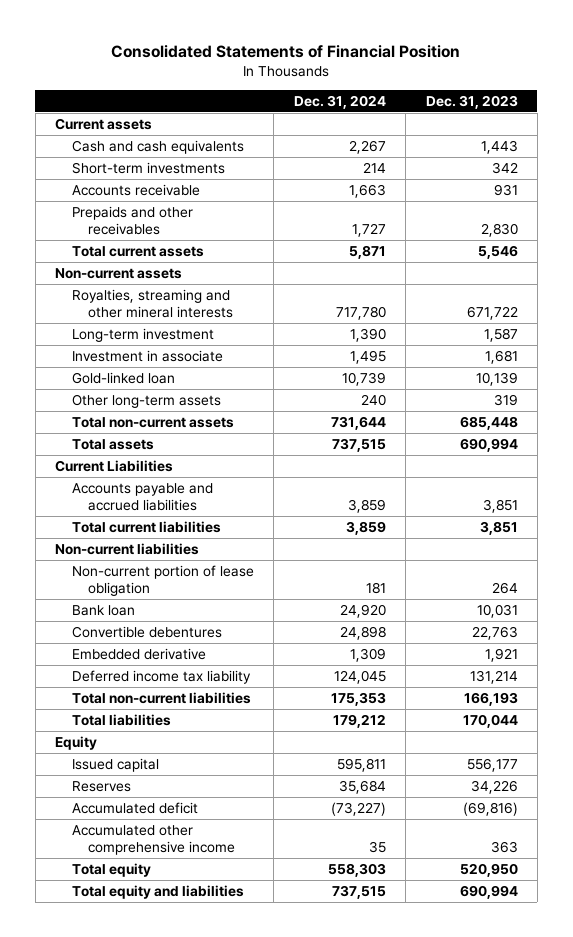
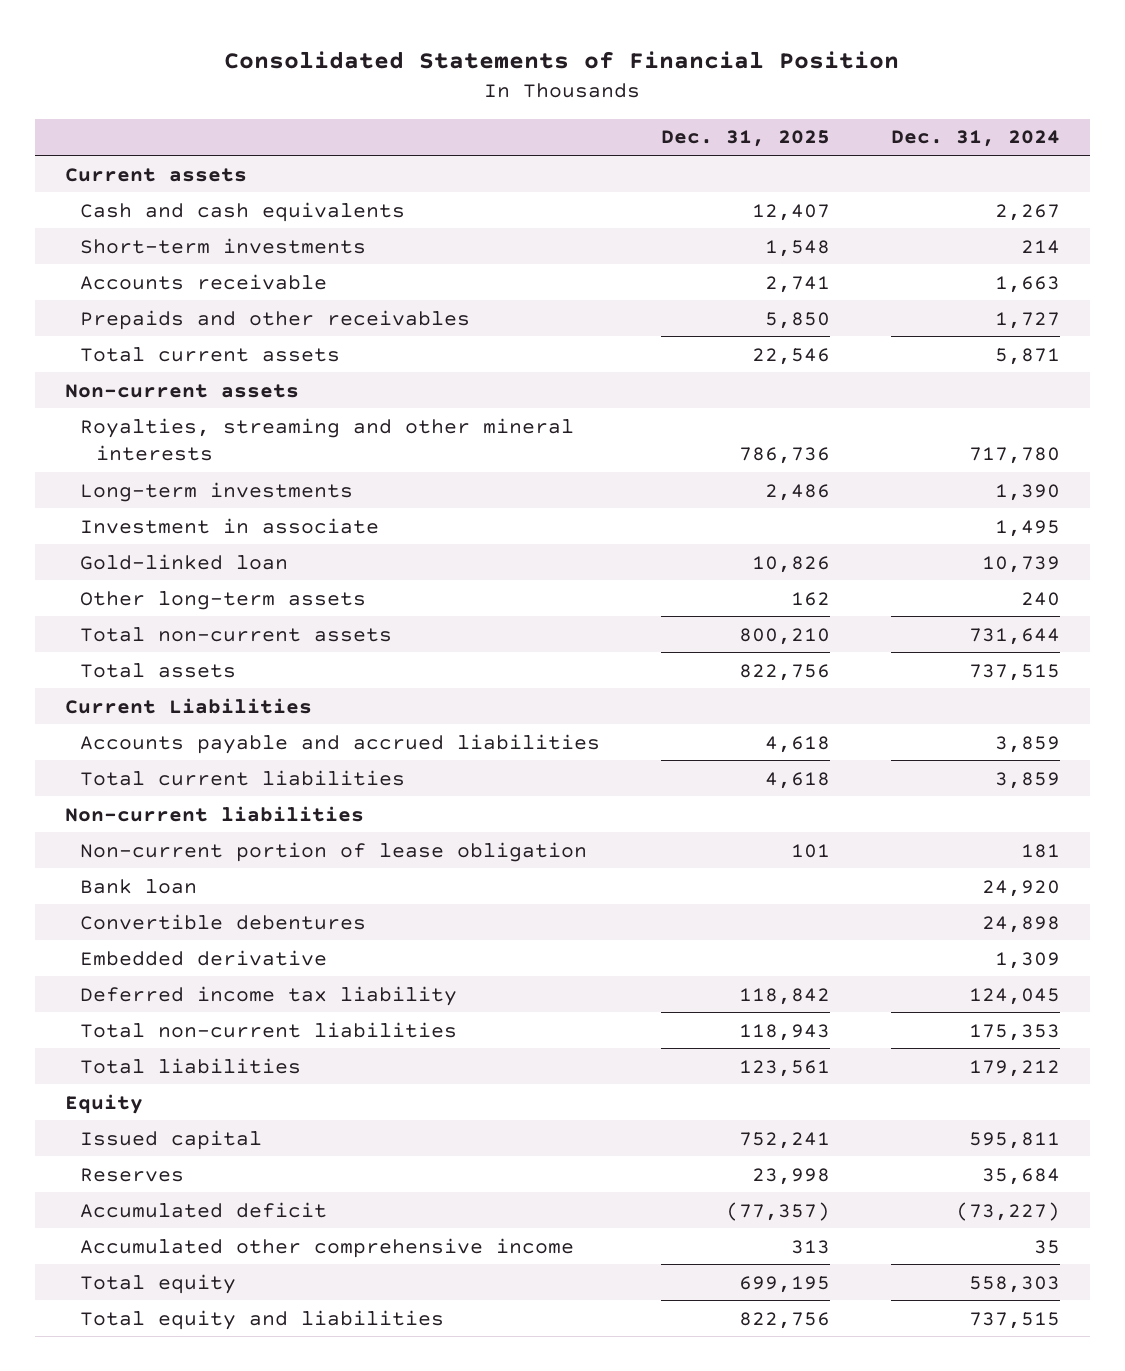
[425,94,518,109] Dec. 31, 2023 -> none
none -> [661,130,831,148] Dec. 31, 2025
[71,328,214,343] Long-term investment -> [80,481,354,502] Long-term investments

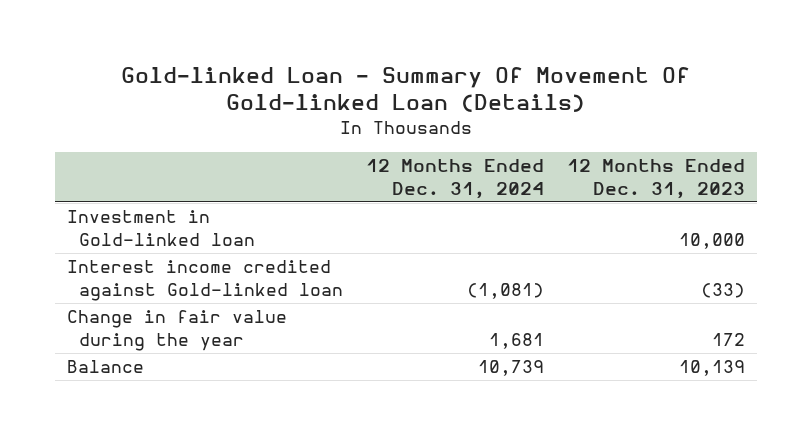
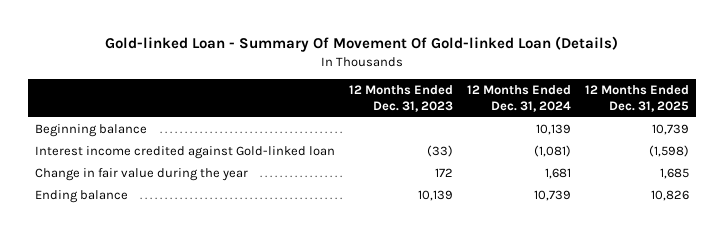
none -> [585,85,690,113] 12 Months Ended Dec. 31, 2025
[66,210,256,247] Investment in Gold-linked loan -> none
none -> [35,124,148,138] Beginning balance
[66,360,144,374] Balance -> [35,190,129,204] Ending balance

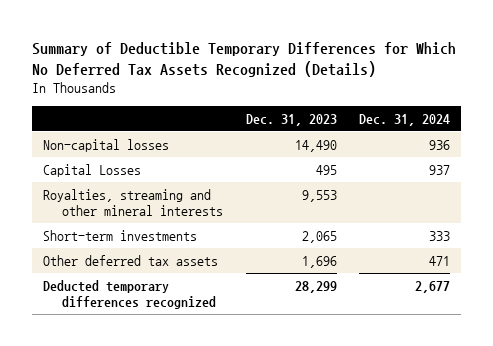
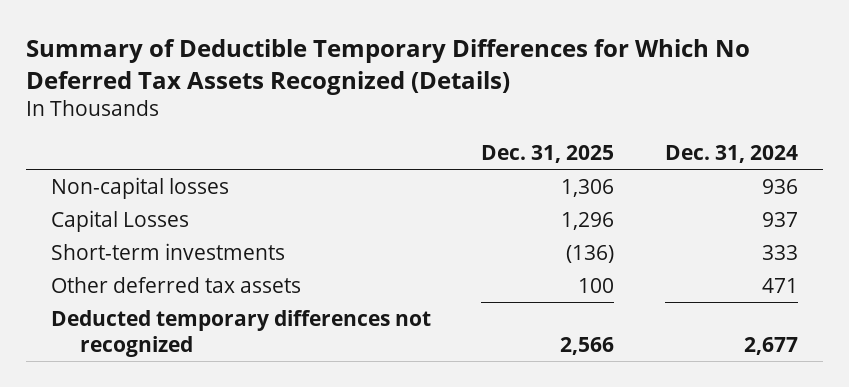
[245,113,337,126] Dec. 31, 2023 -> none
none -> [481,144,615,163] Dec. 31, 2025
[43,188,224,216] Royalties, streaming and other mineral interests -> none
[43,279,217,309] Deducted temporary differences recognized -> [50,309,431,357] Deducted temporary differences not recognized

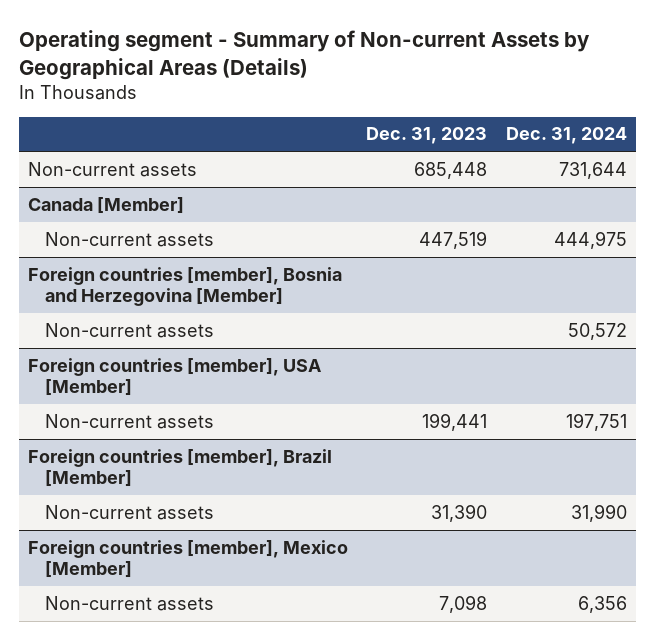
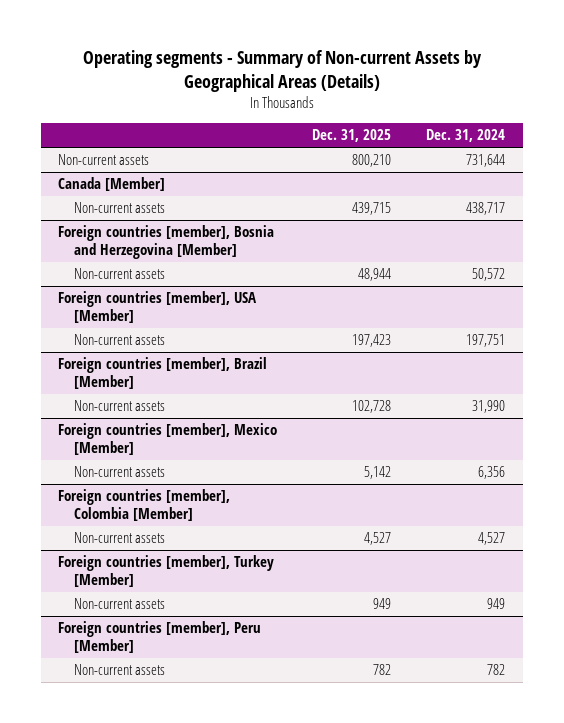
[19,29,591,80] Operating segment - Summary of Non-current Assets by Geographical Areas (Details) -> [82,50,482,92] Operating segments - Summary of Non-current Assets by Geographical Areas (Details)
[366,127,488,145] Dec. 31, 2023 -> none
none -> [312,129,392,143] Dec. 31, 2025
[553,230,627,249] 444,975 -> [466,202,506,216] 438,717
none -> [58,489,231,522] Foreign countries [member], Colombia [Member]
none -> [73,532,165,544] Non-current assets
none -> [58,555,275,588] Foreign countries [member], Turkey [Member]
none -> [73,598,165,610] Non-current assets
none -> [58,621,262,654] Foreign countries [member], Peru [Member]
none -> [73,664,165,676] Non-current assets

